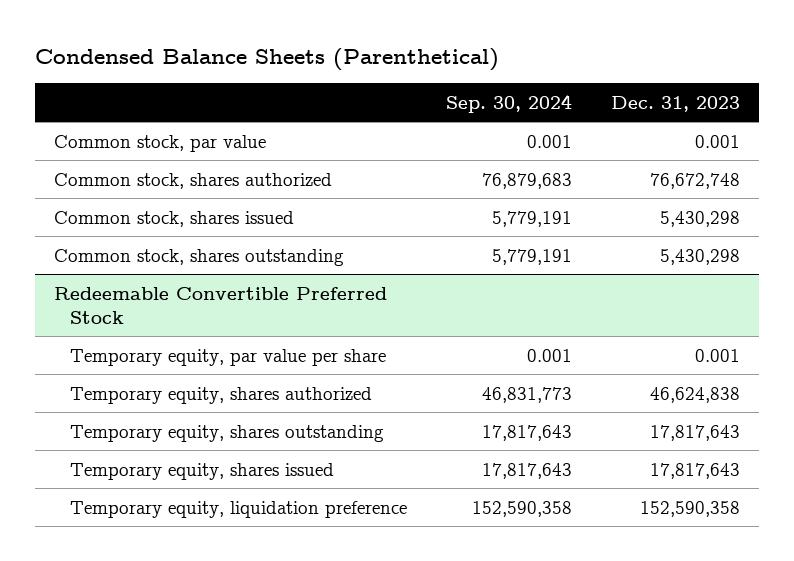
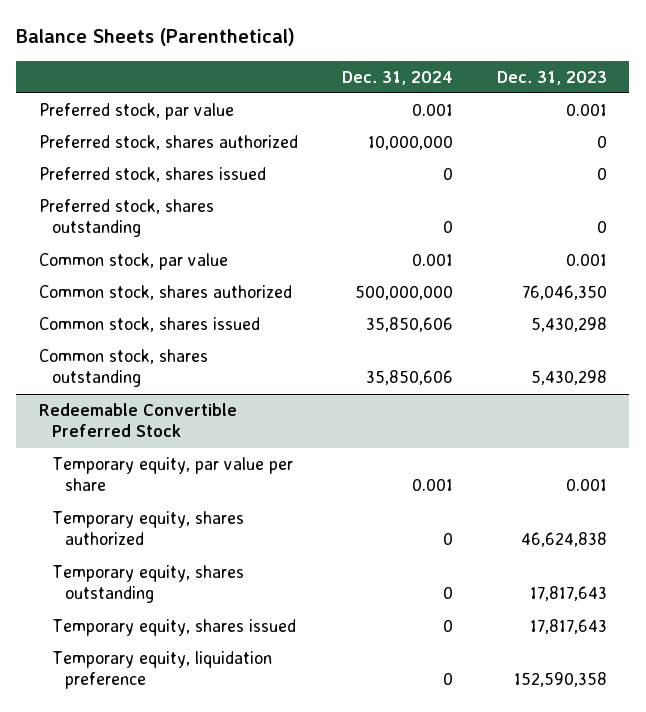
[34,47,499,71] Condensed Balance Sheets (Parenthetical) -> [16,28,296,47] Balance Sheets (Parenthetical)
[445,93,572,113] Sep. 30, 2024 -> none
none -> [341,70,453,85] Dec. 31, 2024
none -> [38,102,234,120] Preferred stock, par value
none -> [38,134,298,150] Preferred stock, shares authorized
none -> [38,166,266,182] Preferred stock, shares issued
none -> [38,198,214,238] Preferred stock, shares outstanding
[649,172,740,189] 76,672,748 -> [522,284,608,300] 76,046,350

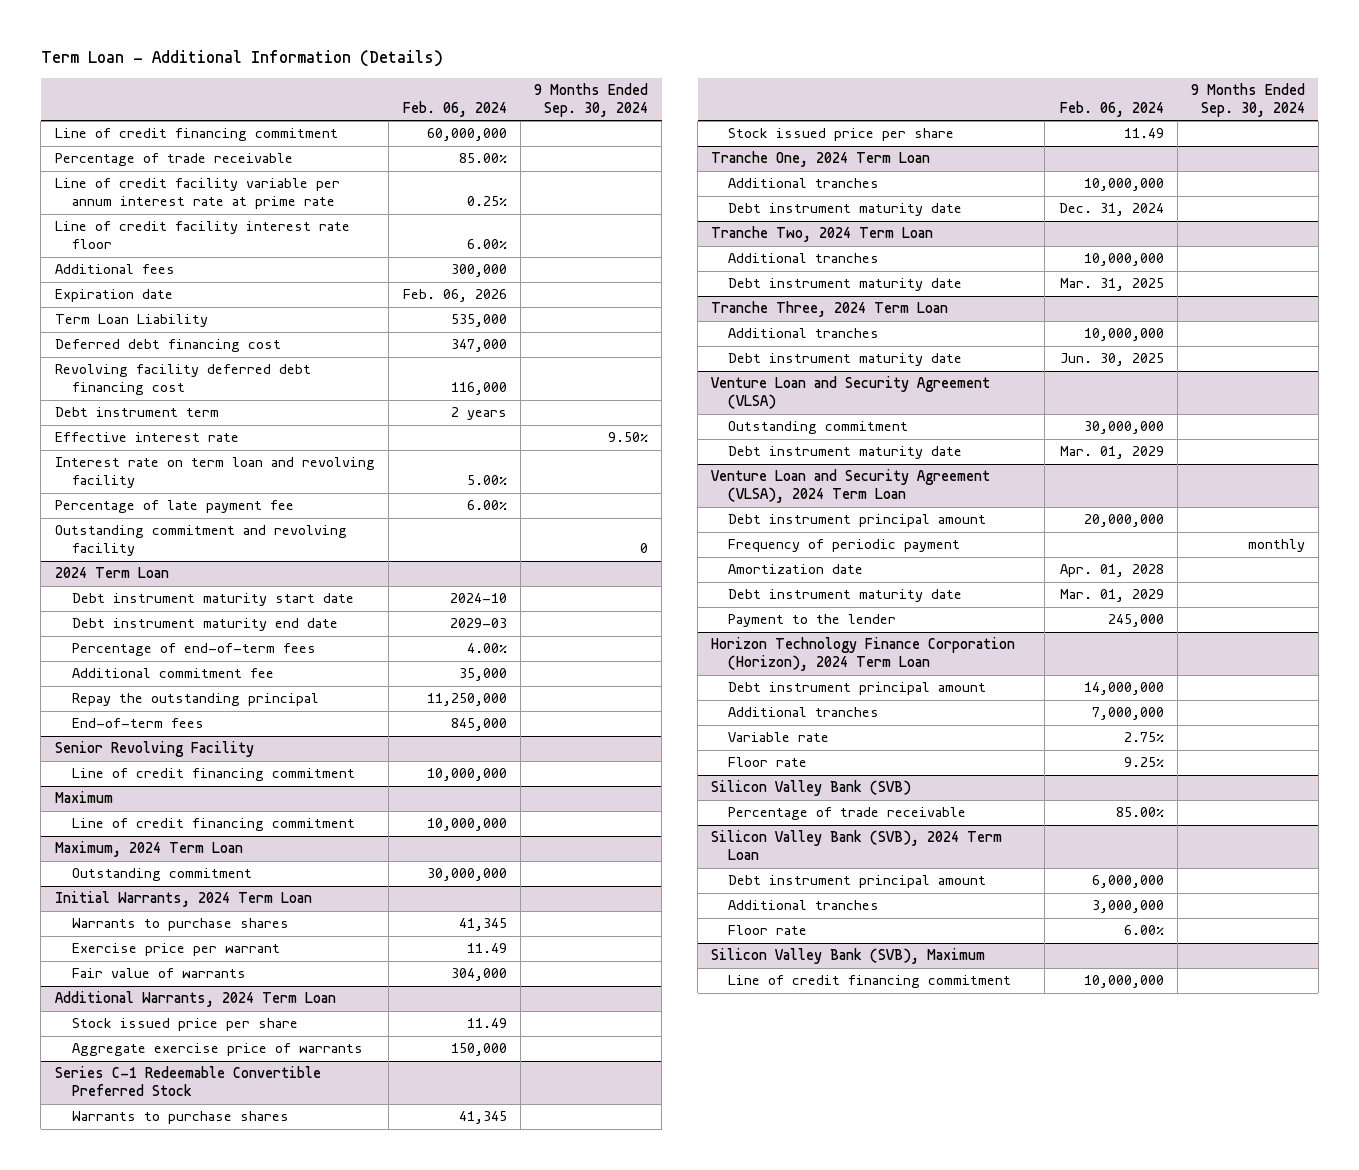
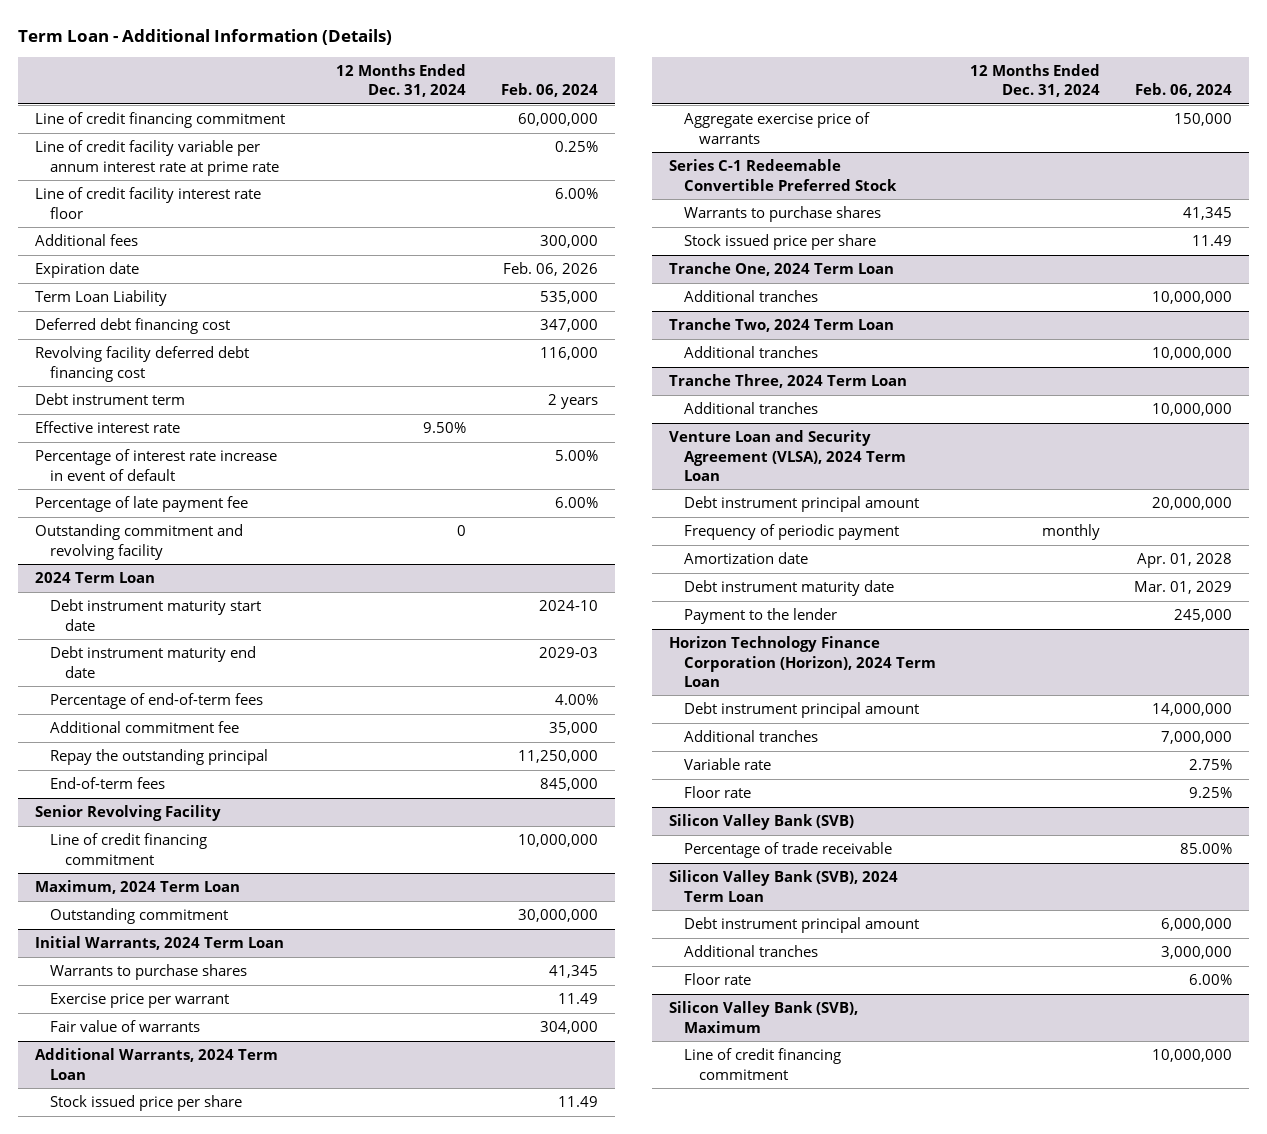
[534,82,649,117] 9 Months Ended Sep. 30, 2024 -> none
none -> [336,63,467,98] 12 Months Ended Dec. 31, 2024
[54,153,293,167] Percentage of trade receivable -> none
[54,457,375,489] Interest rate on term loan and revolving facility -> none
none -> [35,449,278,481] Percentage of interest rate increase in event of default
[54,791,113,804] Maximum -> none
[71,818,355,832] Line of credit financing commitment -> none
[728,203,963,217] Debt instrument maturity date -> none
[728,278,963,292] Debt instrument maturity date -> none
[728,353,963,367] Debt instrument maturity date -> none
[711,376,991,410] Venture Loan and Security Agreement (VLSA) -> none
[728,421,909,435] Outstanding commitment -> none
[728,446,963,460] Debt instrument maturity date -> none

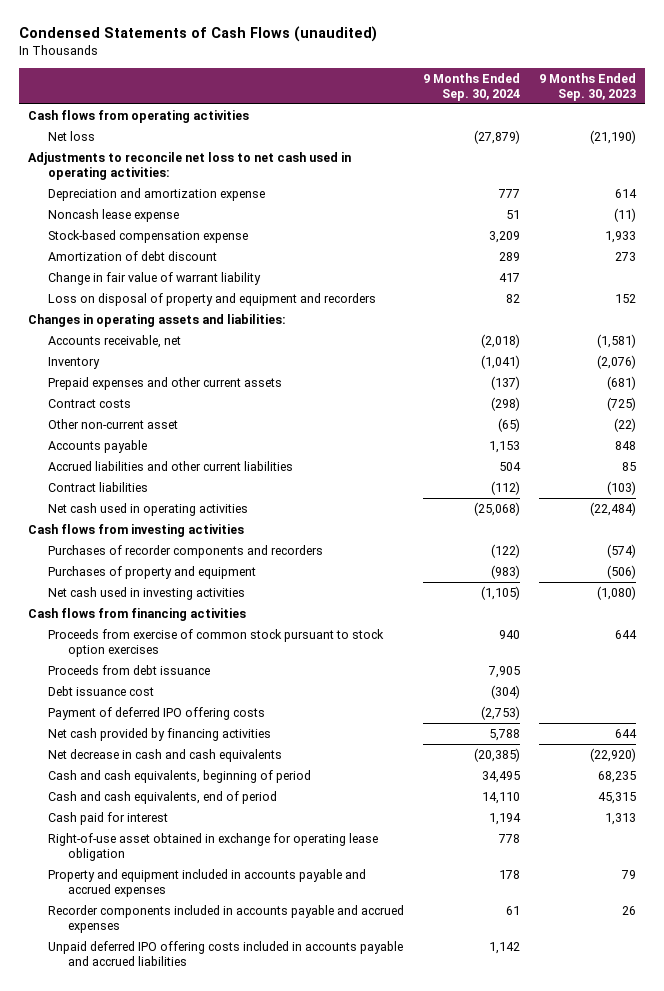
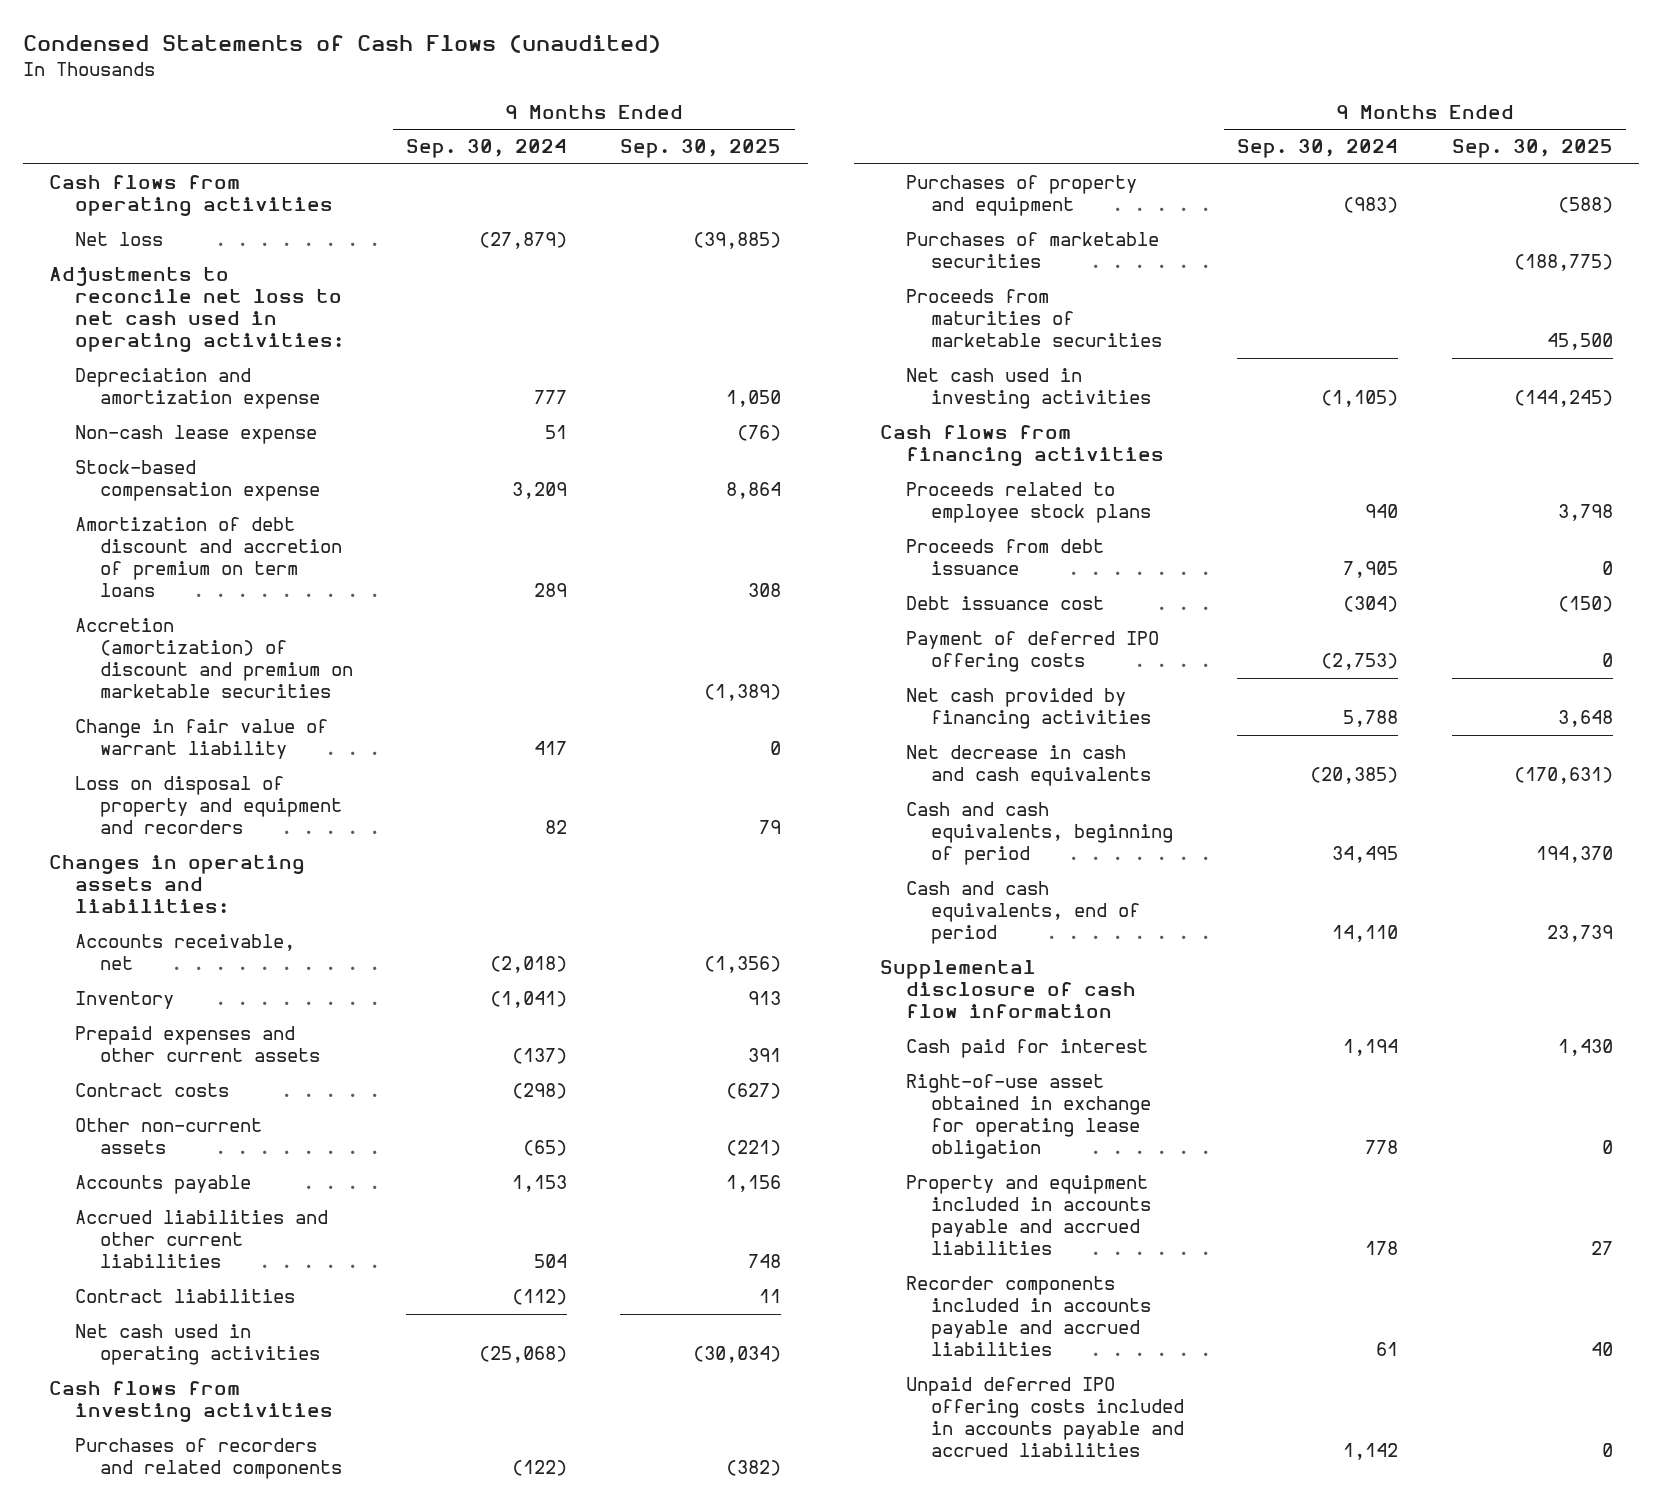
[538,72,636,101] 9 Months Ended Sep. 30, 2023 -> none
none -> [620,139,782,159] Sep. 30, 2025
[48,208,180,222] Noncash lease expense -> [74,425,317,445] Non-cash lease expense
[48,250,218,261] Amortization of debt discount -> [74,517,343,598] Amortization of debt discount and accretion of premium on term loans
none -> [74,618,354,699] Accretion (amortization) of discount and premium on marketable securities
[48,418,179,429] Other non-current asset -> [74,1118,262,1155] Other non-current assets
[48,544,324,558] Purchases of recorder components and recorders -> [74,1438,343,1480] Purchases of recorders and related components
none -> [905,232,1159,269] Purchases of marketable securities
none -> [905,289,1163,348] Proceeds from maturities of marketable securities
[48,628,385,657] Proceeds from exercise of common stock pursuant to stock option exercises -> none
none -> [905,482,1152,524] Proceeds related to employee stock plans
none -> [880,960,1136,1019] Supplemental disclosure of cash flow information
[48,868,367,897] Property and equipment included in accounts payable and accrued expenses -> [905,1175,1152,1256] Property and equipment included in accounts payable and accrued liabilities
[48,904,405,933] Recorder components included in accounts payable and accrued expenses -> [905,1276,1152,1357] Recorder components included in accounts payable and accrued liabilities

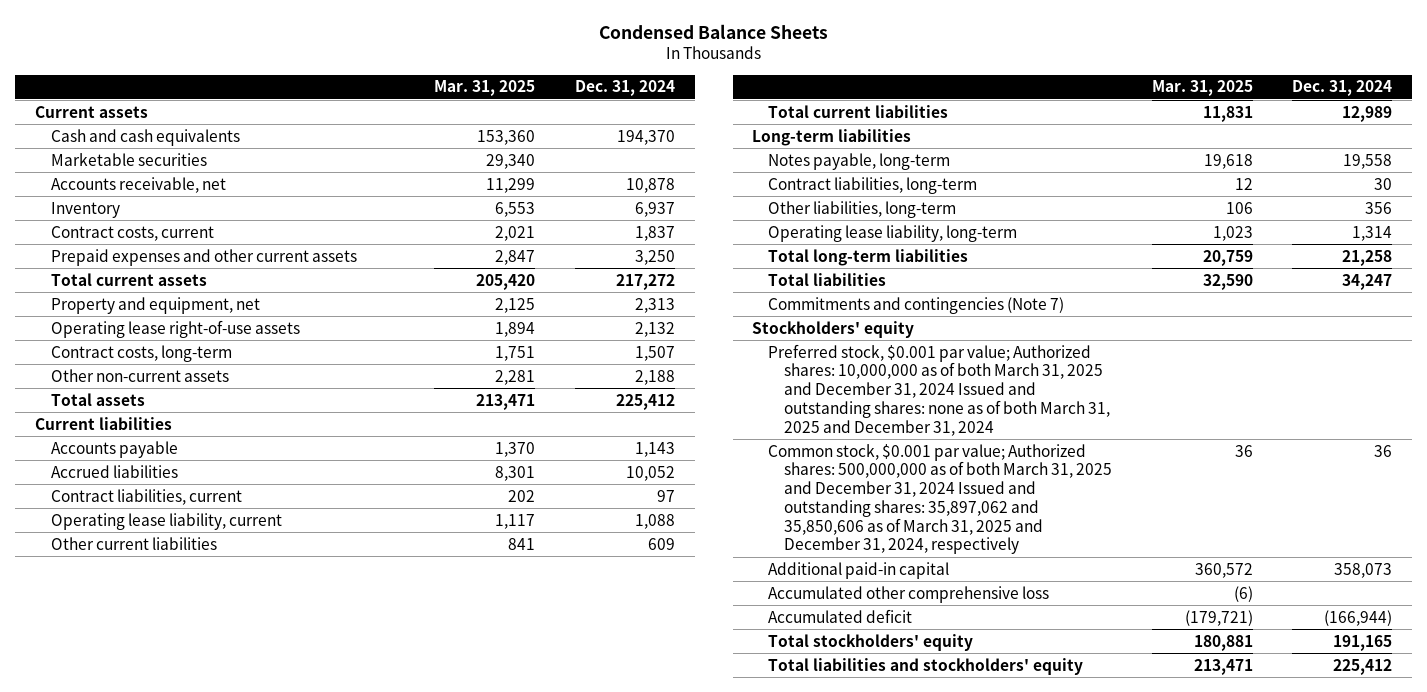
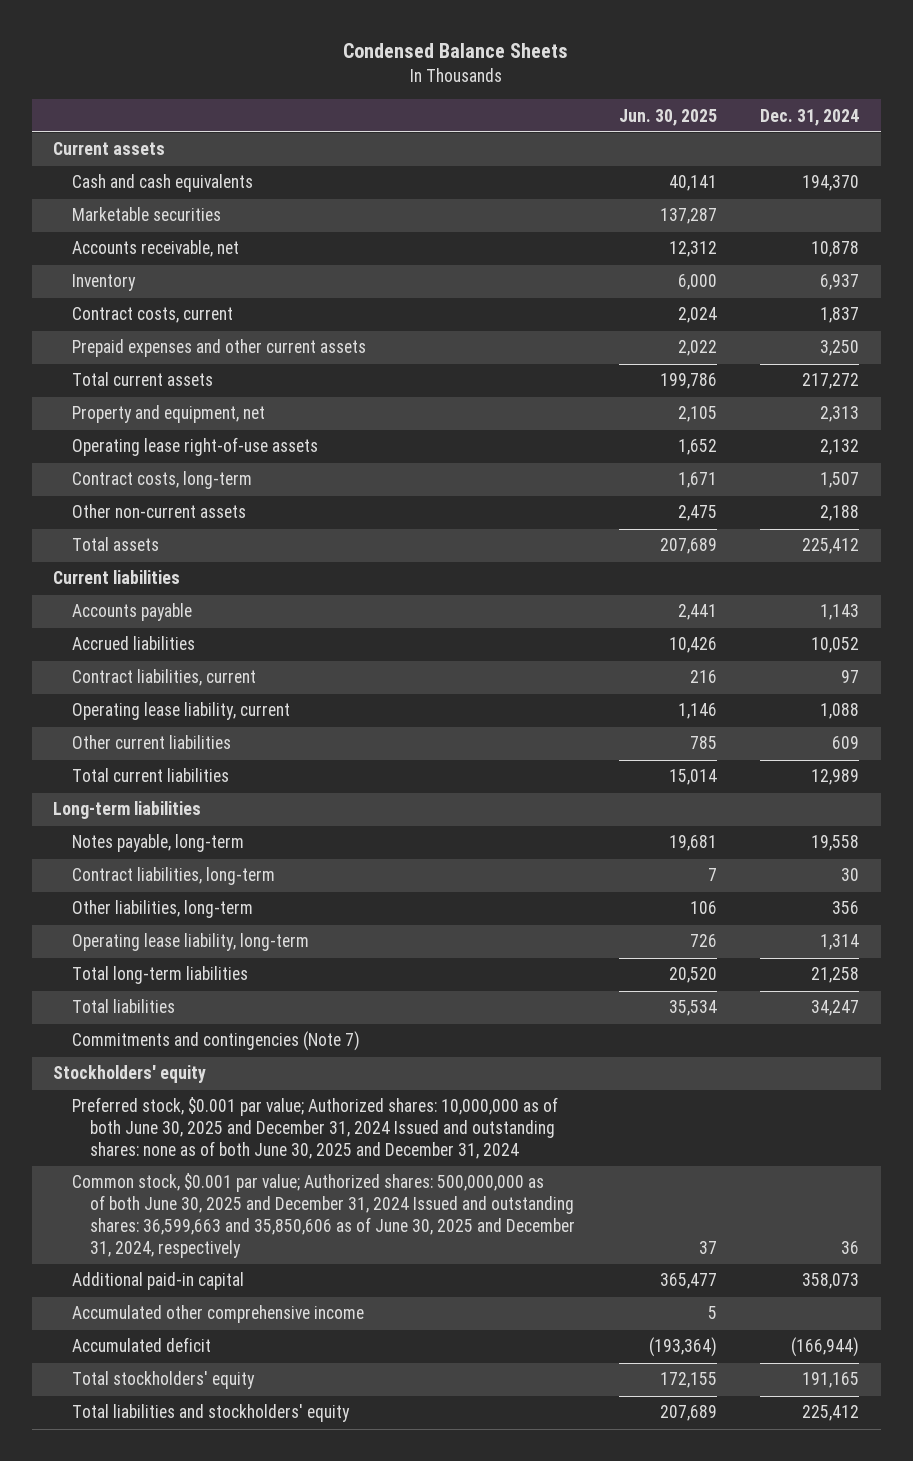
[434,80,536,97] Mar. 31, 2025 -> none
none -> [618,108,717,126] Jun. 30, 2025
[768,343,1111,436] Preferred stock, $0.001 par value; Authorized shares: 10,000,000 as of both March 31, 2025 and December 31, 2024 Issued and outstanding shares: none as of both March 31, 2025 and December 31, 2024 -> [71,1097,558,1159] Preferred stock, $0.001 par value; Authorized shares: 10,000,000 as of both June 30, 2025 and December 31, 2024 Issued and outstanding shares: none as of both June 30, 2025 and December 31, 2024
[768,443,1113,555] Common stock, $0.001 par value; Authorized shares: 500,000,000 as of both March 31, 2025 and December 31, 2024 Issued and outstanding shares: 35,897,062 and 35,850,606 as of March 31, 2025 and December 31, 2024, respectively -> [71,1173,576,1258] Common stock, $0.001 par value; Authorized shares: 500,000,000 as of both June 30, 2025 and December 31, 2024 Issued and outstanding shares: 36,599,663 and 35,850,606 as of June 30, 2025 and December 31, 2024, respectively
[768,585,1050,603] Accumulated other comprehensive loss -> [71,1305,364,1324] Accumulated other comprehensive income

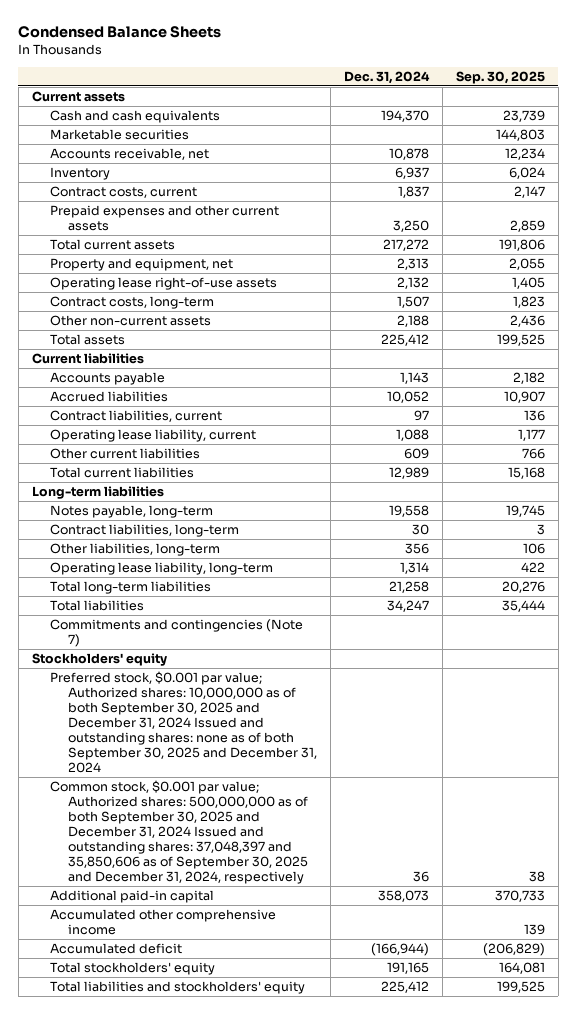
[618,108,717,126] Jun. 30, 2025 -> none
none -> [456,70,546,84] Sep. 30, 2025
[71,1097,558,1159] Preferred stock, $0.001 par value; Authorized shares: 10,000,000 as of both June 30, 2025 and December 31, 2024 Issued and outstanding shares: none as of both June 30, 2025 and December 31, 2024 -> [50,671,318,774] Preferred stock, $0.001 par value; Authorized shares: 10,000,000 as of both September 30, 2025 and December 31, 2024 Issued and outstanding shares: none as of both September 30, 2025 and December 31, 2024
[71,1173,576,1258] Common stock, $0.001 par value; Authorized shares: 500,000,000 as of both June 30, 2025 and December 31, 2024 Issued and outstanding shares: 36,599,663 and 35,850,606 as of June 30, 2025 and December 31, 2024, respectively -> [50,780,309,885] Common stock, $0.001 par value; Authorized shares: 500,000,000 as of both September 30, 2025 and December 31, 2024 Issued and outstanding shares: 37,048,397 and 35,850,606 as of September 30, 2025 and December 31, 2024, respectively

